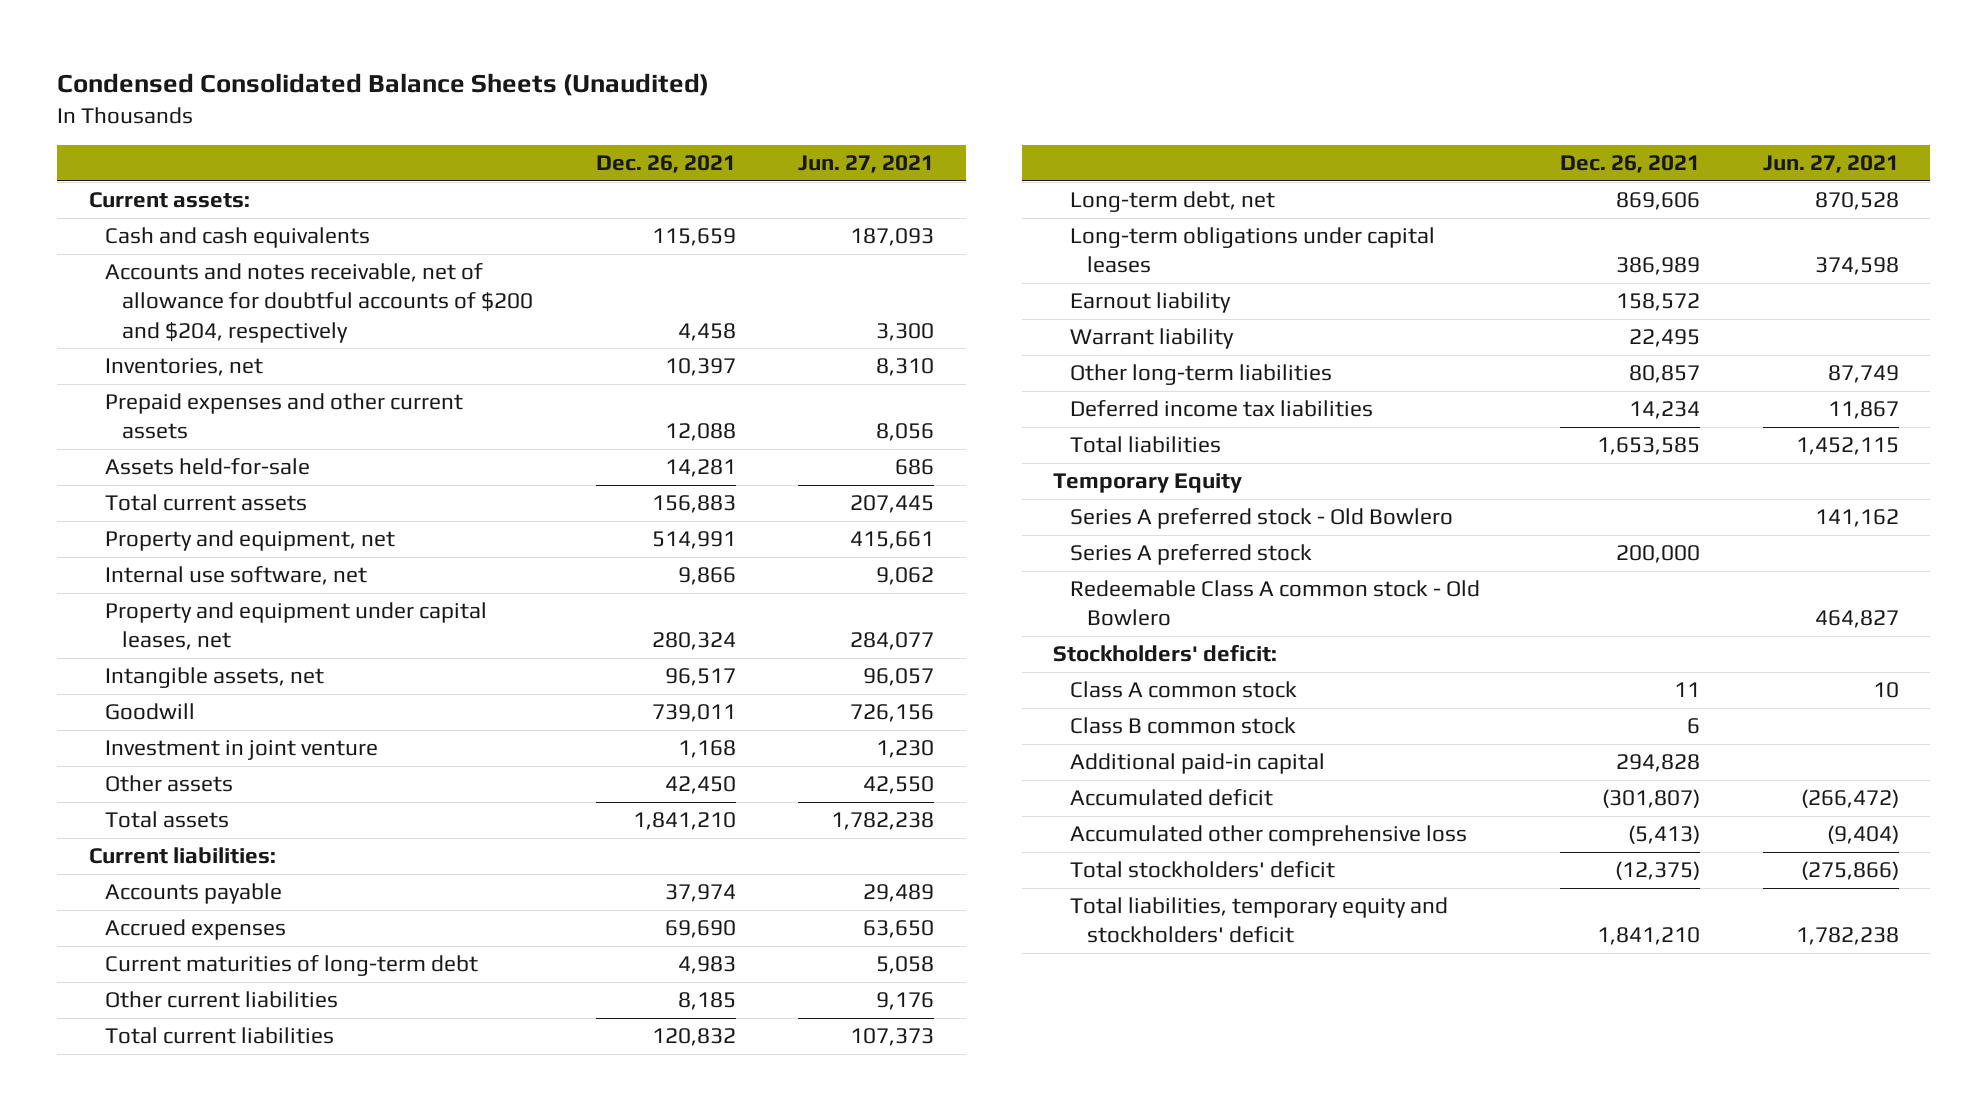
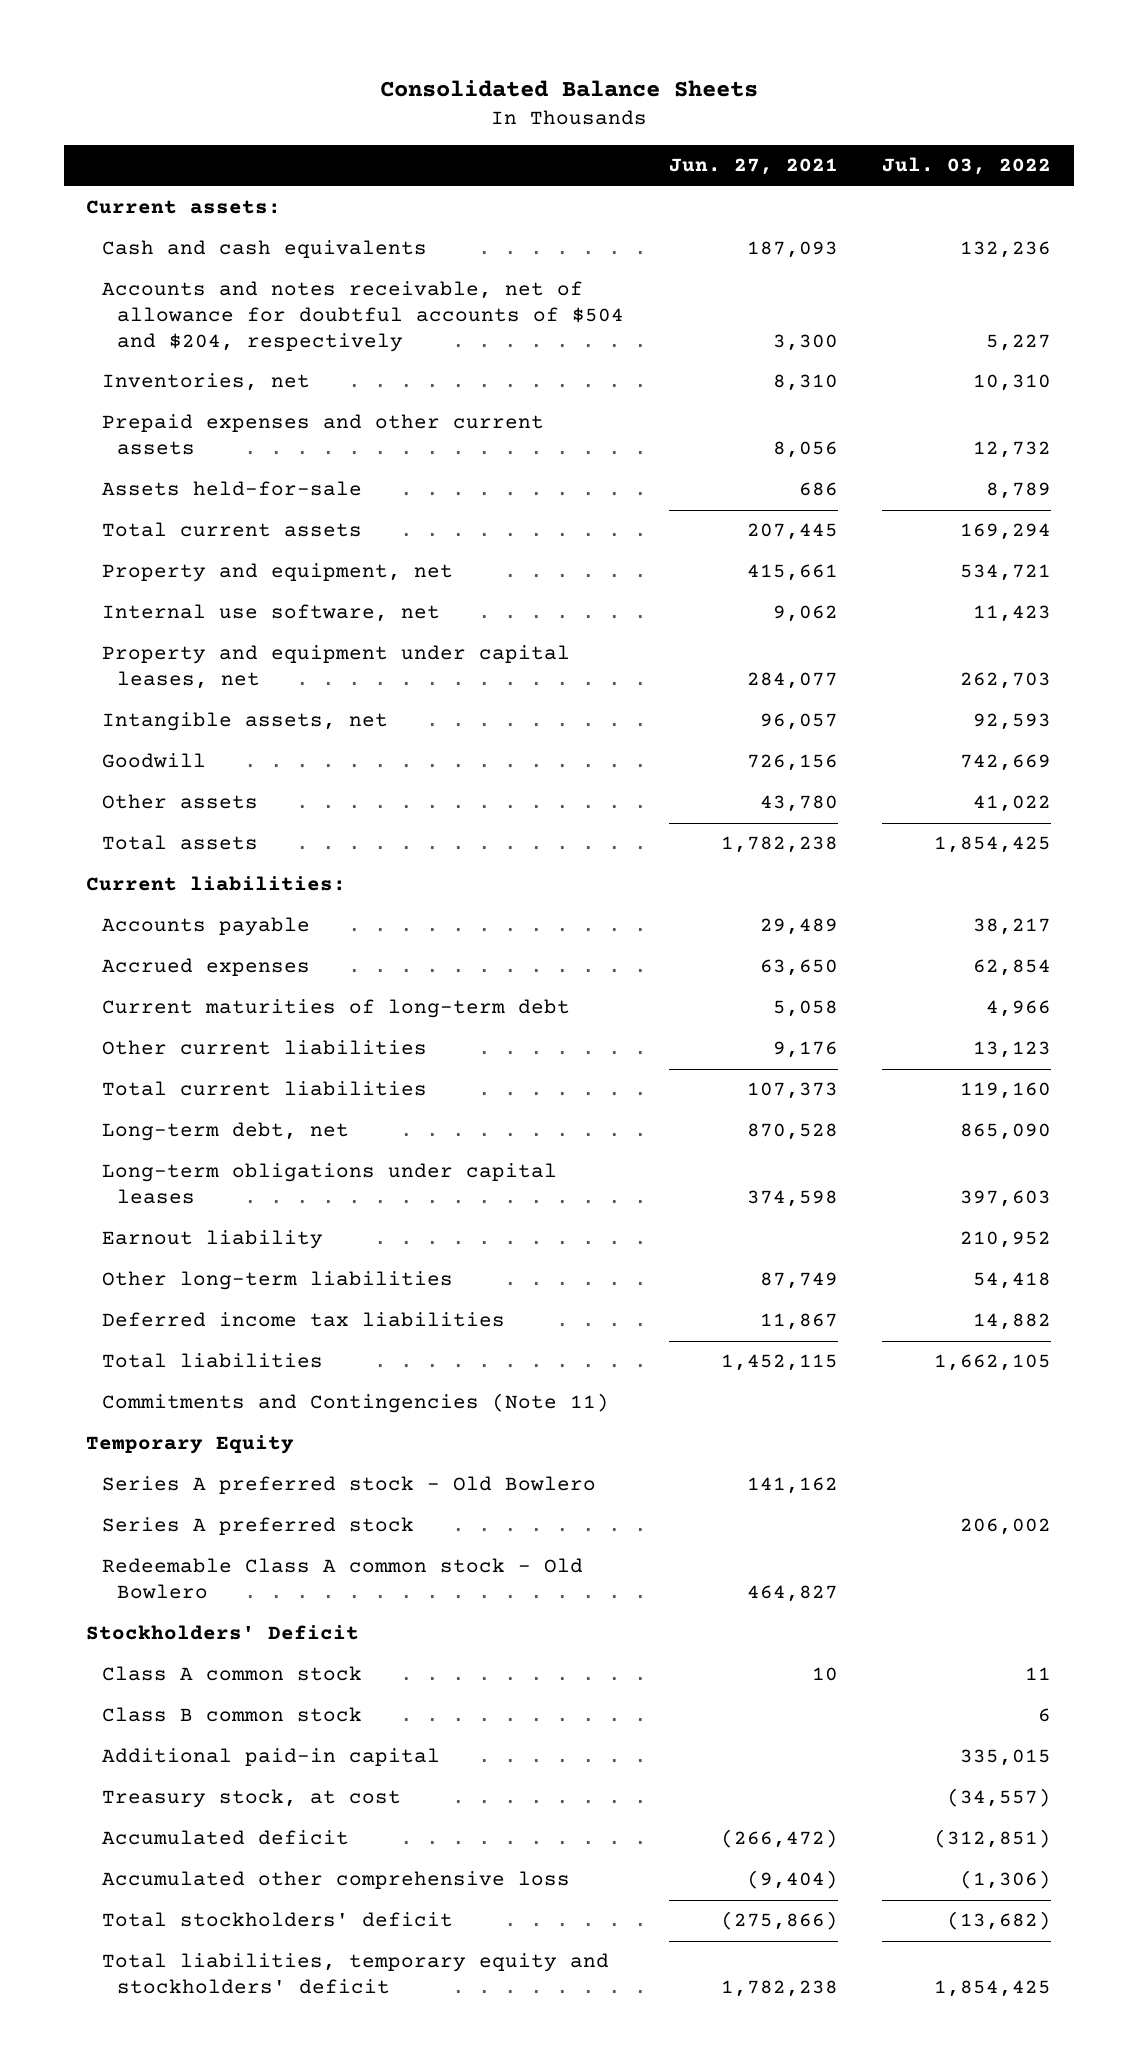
[57,73,710,97] Condensed Consolidated Balance Sheets (Unaudited) -> [379,80,758,98] Consolidated Balance Sheets
[595,155,736,174] Dec. 26, 2021 -> none
none -> [882,157,1052,176] Jul. 03, 2022
[105,263,534,343] Accounts and notes receivable, net of allowance for doubtful accounts of $200 and $204, respectively -> [101,281,625,353] Accounts and notes receivable, net of allowance for doubtful accounts of $504 and $204, respectively
[105,740,379,761] Investment in joint venture -> none
[863,776,935,795] 42,550 -> [759,795,838,813] 43,780
[1069,328,1234,350] Warrant liability -> none
none -> [101,1393,609,1414] Commitments and Contingencies (Note 11)
[1053,645,1278,663] Stockholders' deficit: -> [85,1625,359,1641] Stockholders' Deficit
none -> [101,1789,401,1809] Treasury stock, at cost

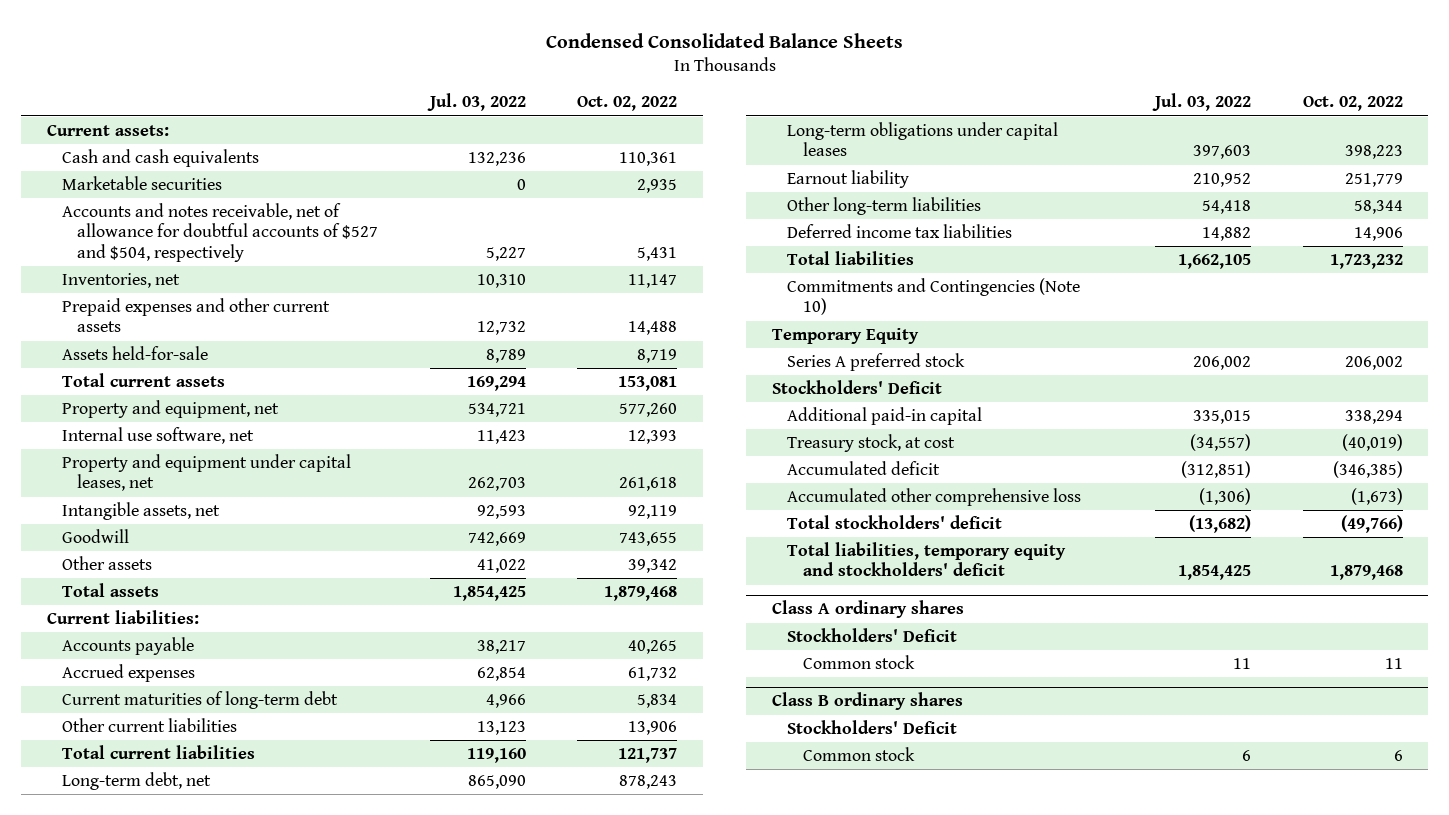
[379,80,758,98] Consolidated Balance Sheets -> [545,32,903,48] Condensed Consolidated Balance Sheets
[668,158,838,176] Jun. 27, 2021 -> none
none -> [577,96,678,112] Oct. 02, 2022
none -> [62,176,223,191] Marketable securities
[101,281,625,353] Accounts and notes receivable, net of allowance for doubtful accounts of $504 and $204, respectively -> [62,203,379,262] Accounts and notes receivable, net of allowance for doubtful accounts of $527 and $504, respectively
[101,1393,609,1414] Commitments and Contingencies (Note 11) -> [787,278,1081,316] Commitments and Contingencies (Note 10)
[101,1476,596,1495] Series A preferred stock - Old Bowlero -> none
[101,1558,583,1600] Redeemable Class A common stock - Old Bowlero -> none
[101,1666,362,1682] Class A common stock -> none
[101,1707,362,1723] Class B common stock -> none
none -> [772,600,965,619] Class A ordinary shares
none -> [787,628,958,643] Stockholders' Deficit
none -> [802,655,915,670] Common stock
none -> [772,692,964,711] Class B ordinary shares
none -> [787,720,958,735] Stockholders' Deficit
none -> [802,747,915,762] Common stock

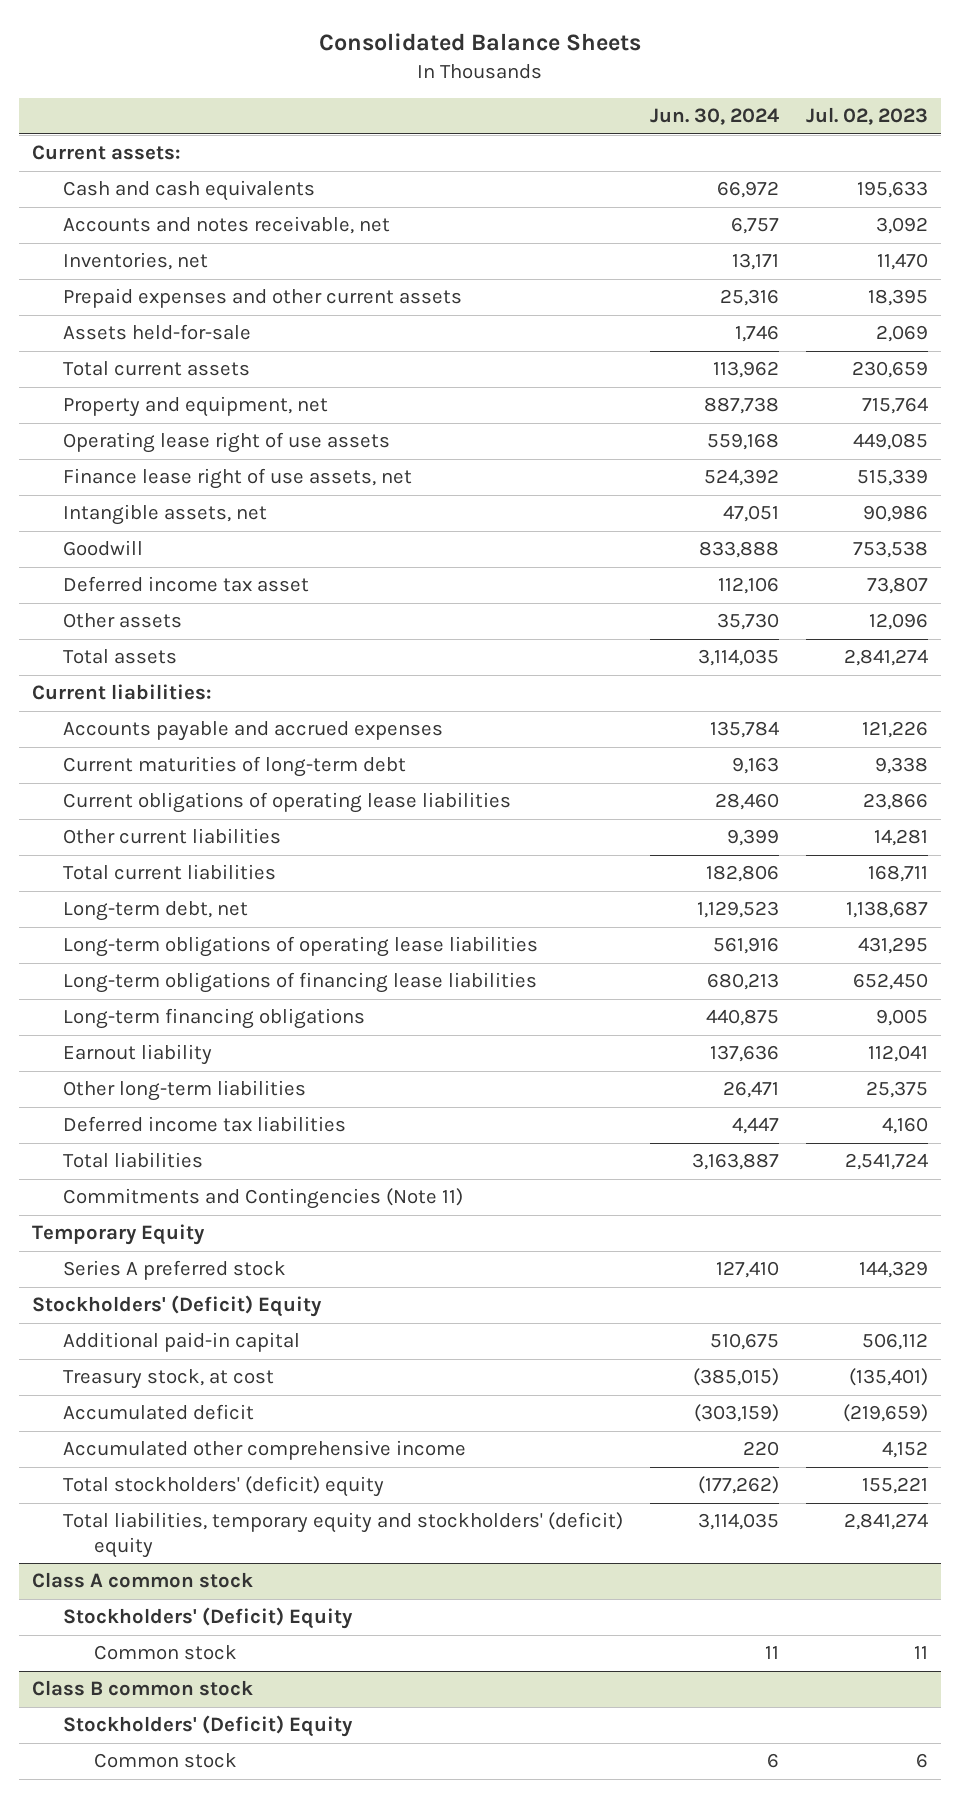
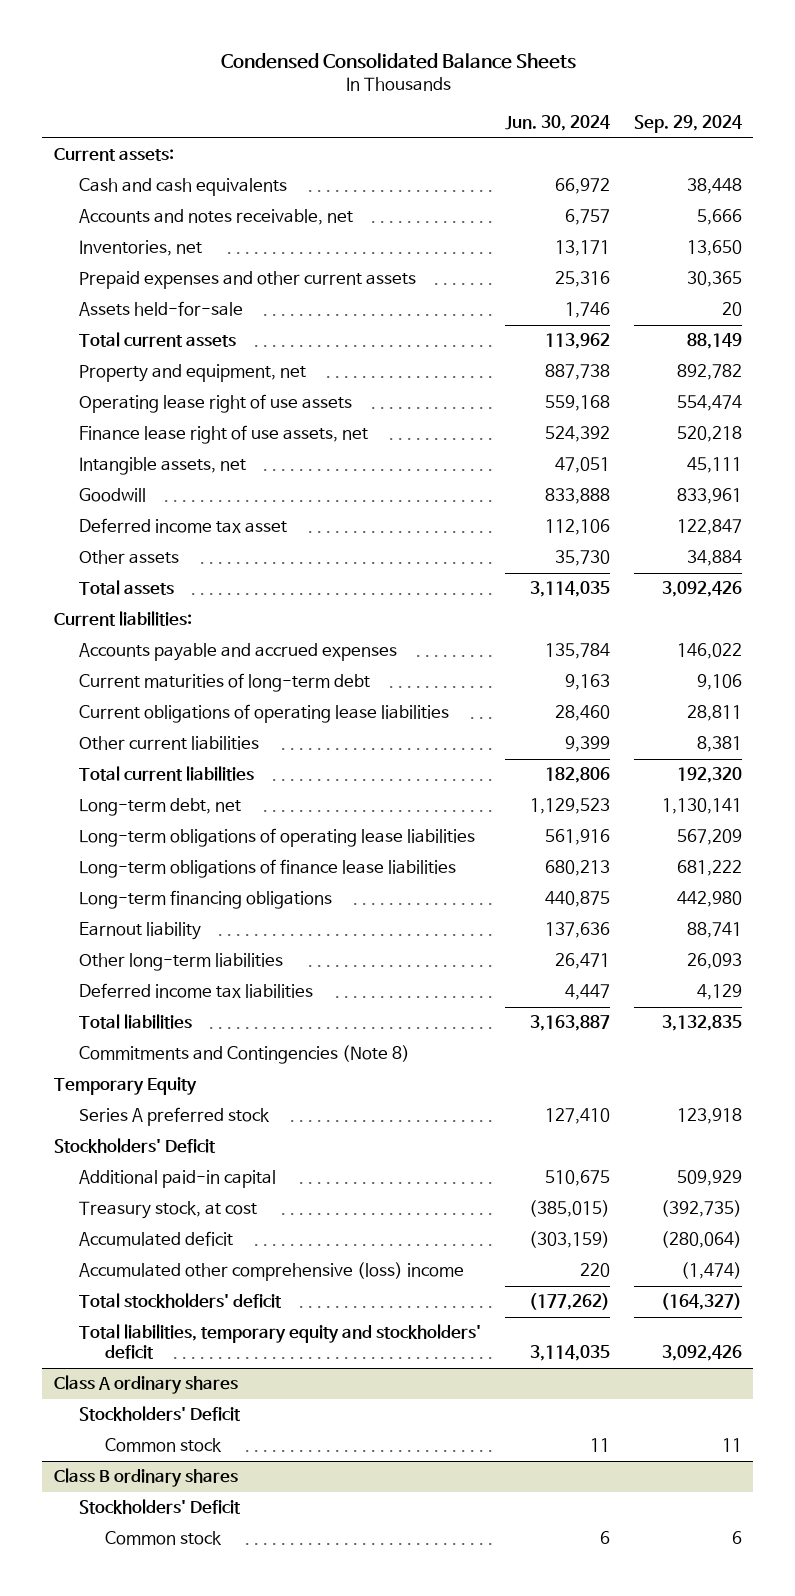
[319,33,642,52] Consolidated Balance Sheets -> [220,52,576,69] Condensed Consolidated Balance Sheets
[805,107,928,126] Jul. 02, 2023 -> none
none -> [633,115,742,134] Sep. 29, 2024
[62,972,537,994] Long-term obligations of financing lease liabilities -> [79,859,457,879] Long-term obligations of finance lease liabilities
[62,1188,463,1210] Commitments and Contingencies (Note 11) -> [79,1045,411,1065] Commitments and Contingencies (Note 8)
[32,1295,323,1318] Stockholders' (Deficit) Equity -> [53,1138,216,1154] Stockholders' Deficit
[62,1440,466,1461] Accumulated other comprehensive income -> [79,1262,465,1282] Accumulated other comprehensive (loss) income
[62,1476,384,1498] Total stockholders' (deficit) equity -> [79,1293,283,1309] Total stockholders' deficit
[62,1512,623,1559] Total liabilities, temporary equity and stockholders' (deficit) equity -> [79,1324,482,1360] Total liabilities, temporary equity and stockholders' deficit
[32,1572,254,1589] Class A common stock -> [53,1375,238,1395] Class A ordinary shares
[62,1607,353,1630] Stockholders' (Deficit) Equity -> [79,1406,242,1422] Stockholders' Deficit
[32,1680,254,1697] Class B common stock -> [53,1468,238,1488] Class B ordinary shares
[62,1715,353,1738] Stockholders' (Deficit) Equity -> [79,1499,242,1515] Stockholders' Deficit

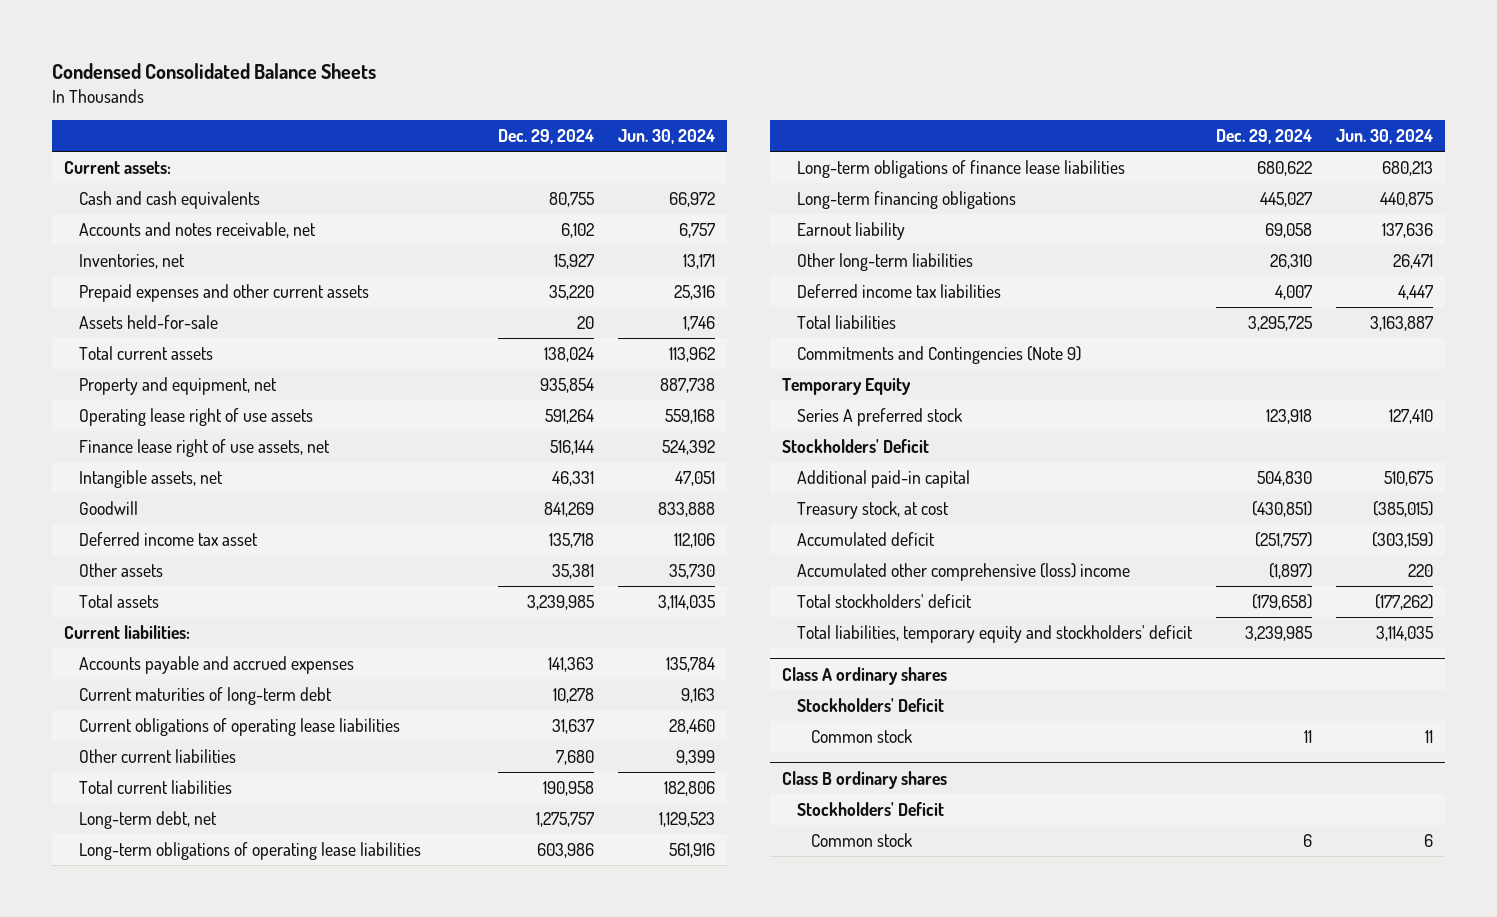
[633,115,742,134] Sep. 29, 2024 -> none
none -> [497,129,594,145] Dec. 29, 2024
[79,1045,411,1065] Commitments and Contingencies (Note 8) -> [796,345,1081,364] Commitments and Contingencies (Note 9)

